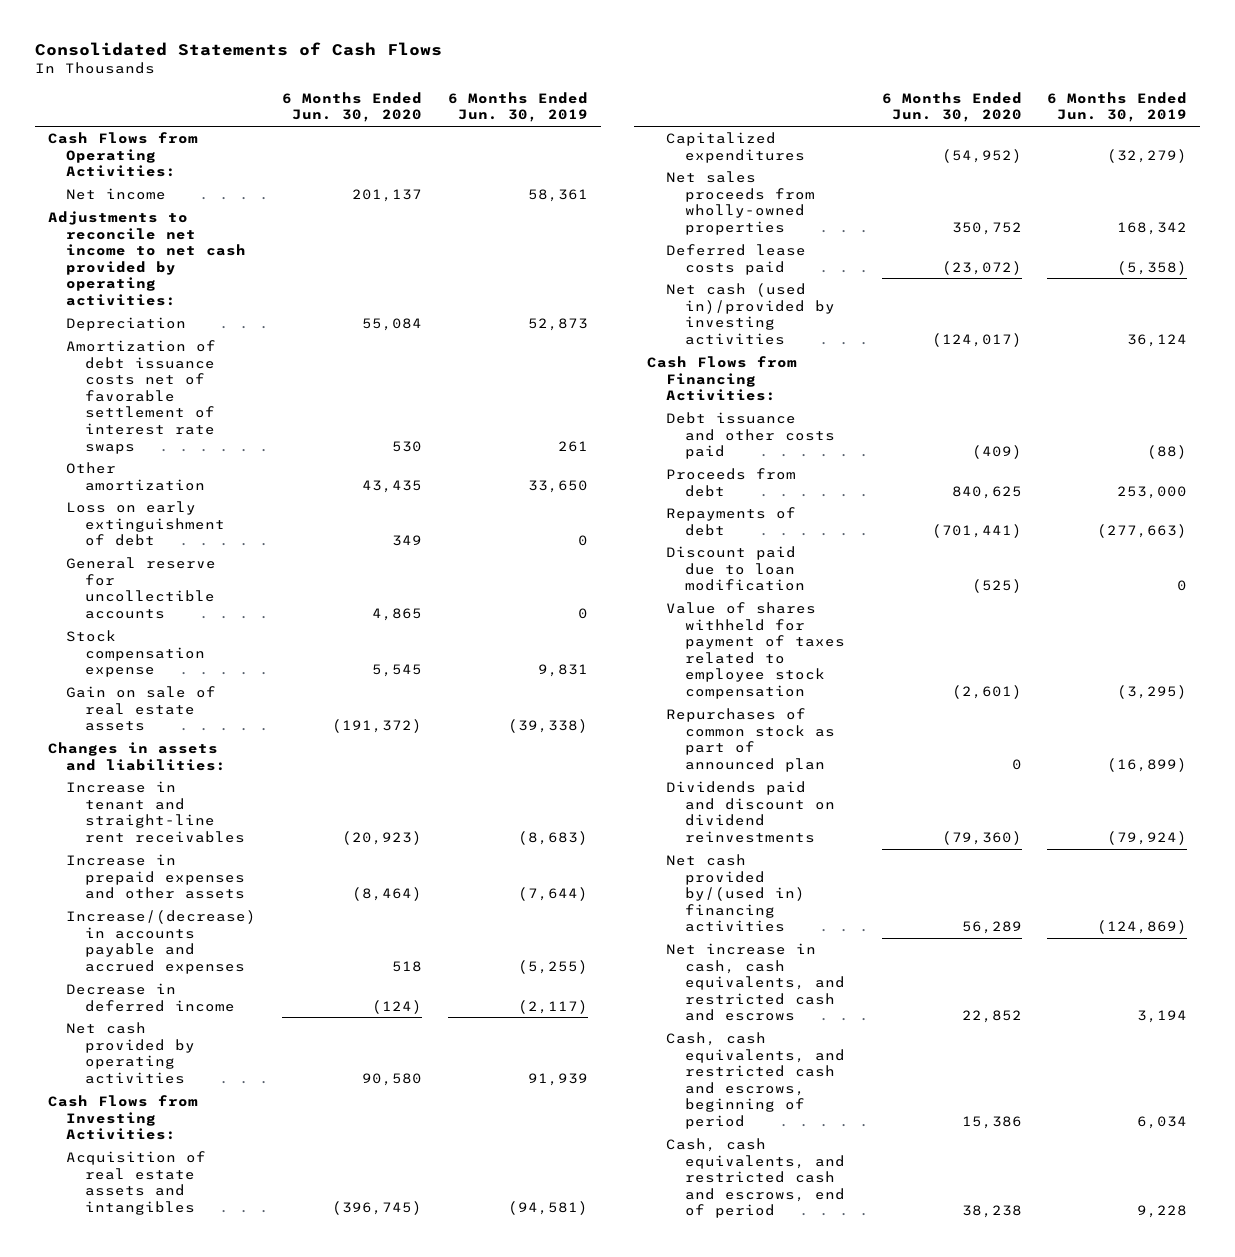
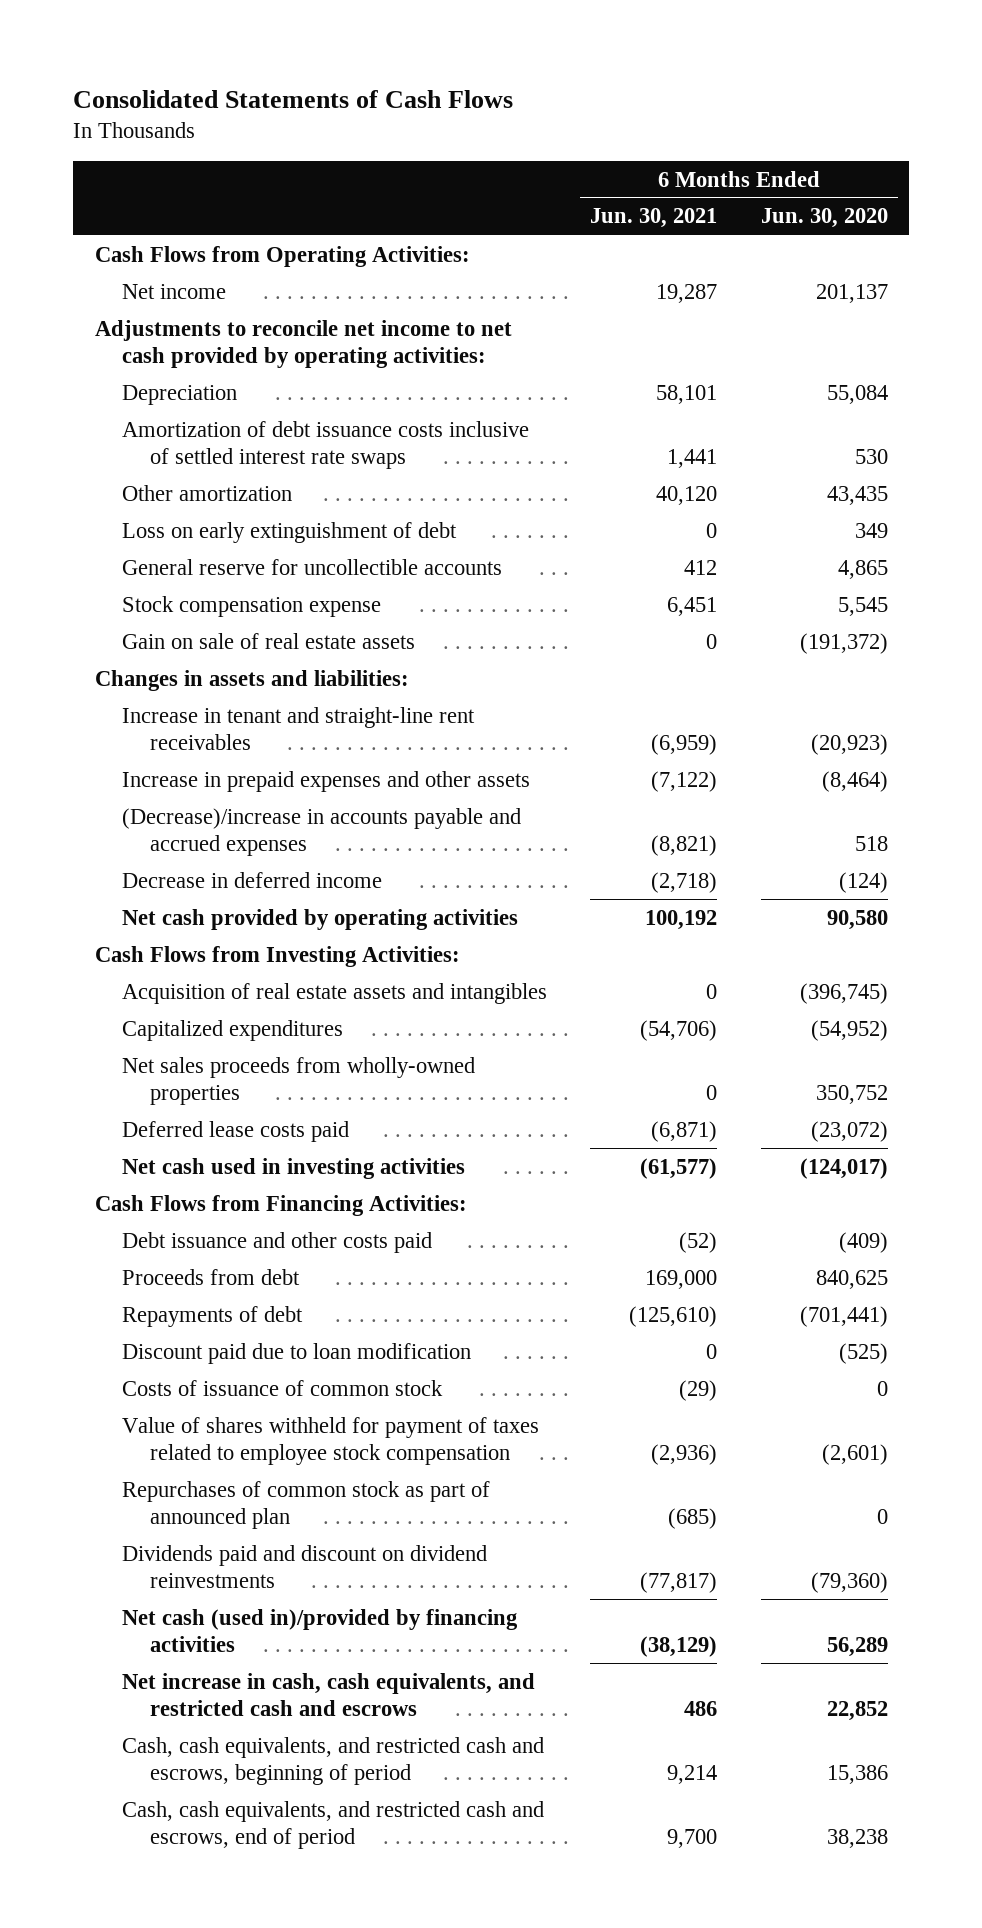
[447,91,588,123] 6 Months Ended Jun. 30, 2019 -> none
none -> [590,208,718,229] Jun. 30, 2021
[66,340,217,454] Amortization of debt issuance costs net of favorable settlement of interest rate swaps -> [122,420,530,470] Amortization of debt issuance costs inclusive of settled interest rate swaps
[66,910,257,974] Increase/(decrease) in accounts payable and accrued expenses -> [122,807,522,857] (Decrease)/increase in accounts payable and accrued expenses
[665,283,835,345] Net cash (used in)/provided by investing activities -> [122,1157,466,1179] Net cash used in investing activities
none -> [122,1379,444,1396] Costs of issuance of common stock
[665,854,805,933] Net cash provided by/(used in) financing activities -> [122,1608,519,1653] Net cash (used in)/provided by financing activities

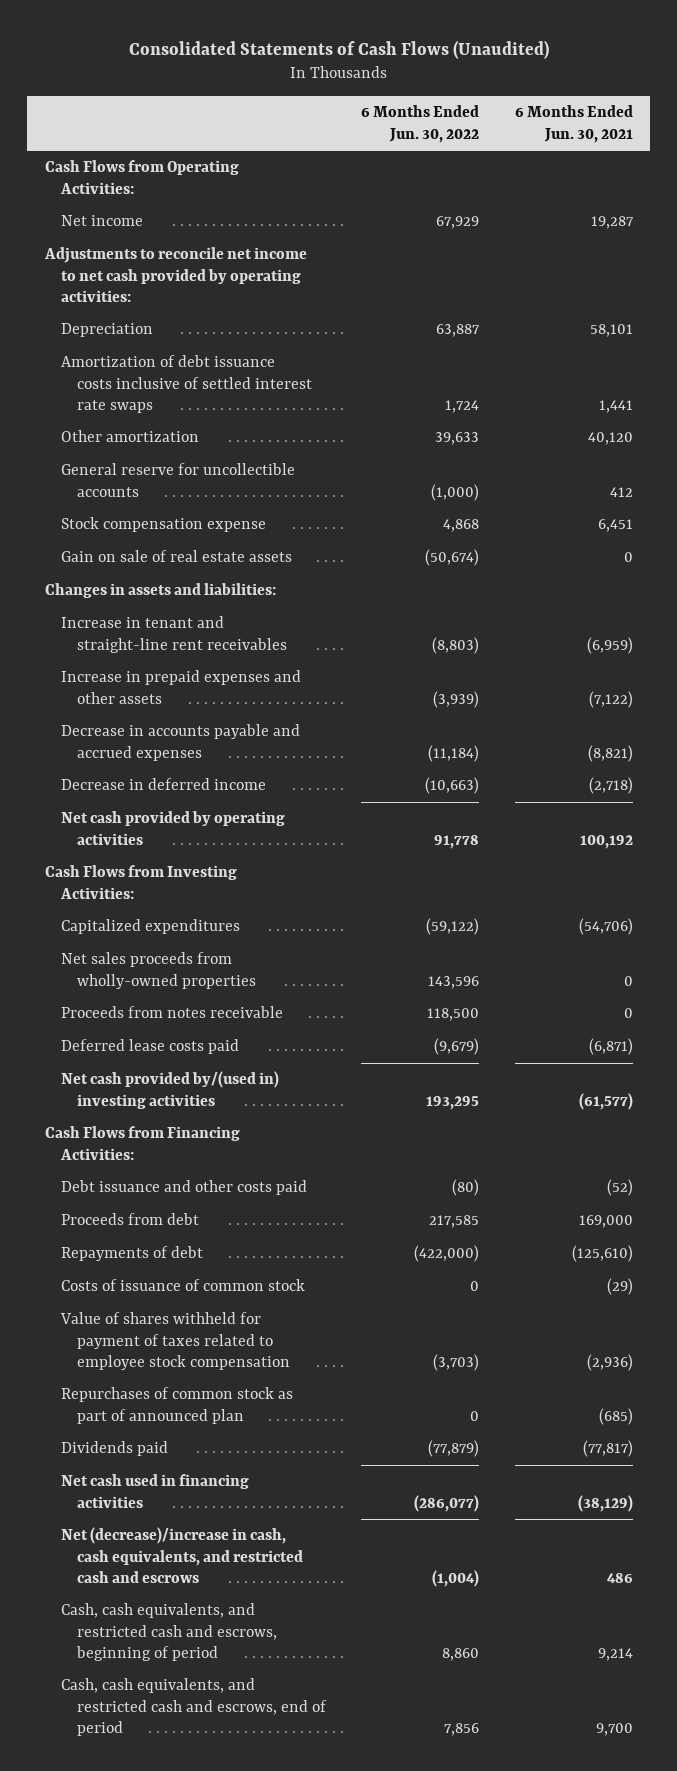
[73,90,514,109] Consolidated Statements of Cash Flows -> [128,39,549,59] Consolidated Statements of Cash Flows (Unaudited)
[760,208,888,229] Jun. 30, 2020 -> none
none -> [361,105,480,143] 6 Months Ended Jun. 30, 2022
[122,521,458,543] Loss on early extinguishment of debt -> none
[122,807,522,857] (Decrease)/increase in accounts payable and accrued expenses -> [61,724,301,761] Decrease in accounts payable and accrued expenses
[122,982,548,1004] Acquisition of real estate assets and intangibles -> none
none -> [61,1006,284,1019] Proceeds from notes receivable
[122,1157,466,1179] Net cash used in investing activities -> [61,1071,280,1109] Net cash provided by/(used in) investing activities
[122,1342,472,1364] Discount paid due to loan modification -> none
[122,1544,488,1589] Dividends paid and discount on dividend reinvestments -> [61,1441,169,1457] Dividends paid
[122,1608,519,1653] Net cash (used in)/provided by financing activities -> [61,1474,250,1508] Net cash used in financing activities
[122,1672,536,1717] Net increase in cash, cash equivalents, and restricted cash and escrows -> [61,1527,304,1583] Net (decrease)/increase in cash, cash equivalents, and restricted cash and escrows

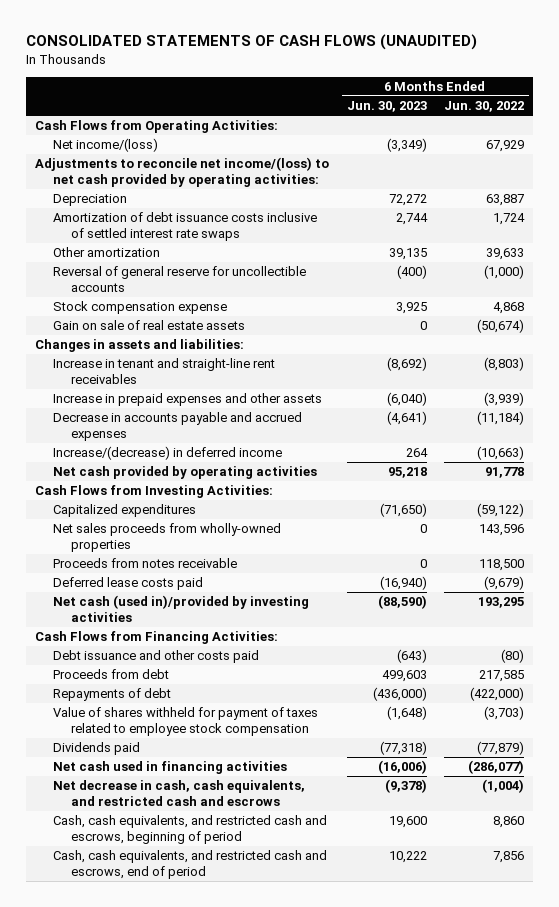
[128,39,549,59] Consolidated Statements of Cash Flows (Unaudited) -> [25,34,477,51] CONSOLIDATED STATEMENTS OF CASH FLOWS (UNAUDITED)
[514,105,633,143] 6 Months Ended Jun. 30, 2021 -> none
none -> [346,101,427,113] Jun. 30, 2023
[61,215,144,227] Net income -> [52,138,158,153] Net income/(loss)
[43,247,307,302] Adjustments to reconcile net income to net cash provided by operating activities: -> [34,157,329,187] Adjustments to reconcile net income/(loss) to net cash provided by operating activities:
[61,463,296,497] General reserve for uncollectible accounts -> [52,266,306,292] Reversal of general reserve for uncollectible accounts
[61,778,267,791] Decrease in deferred income -> [52,446,282,461] Increase/(decrease) in deferred income
[61,1071,280,1109] Net cash provided by/(used in) investing activities -> [52,595,309,622] Net cash (used in)/provided by investing activities
[61,1279,306,1292] Costs of issuance of common stock -> none
[61,1387,294,1424] Repurchases of common stock as part of announced plan -> none
[61,1527,304,1583] Net (decrease)/increase in cash, cash equivalents, and restricted cash and escrows -> [52,780,305,806] Net decrease in cash, cash equivalents, and restricted cash and escrows

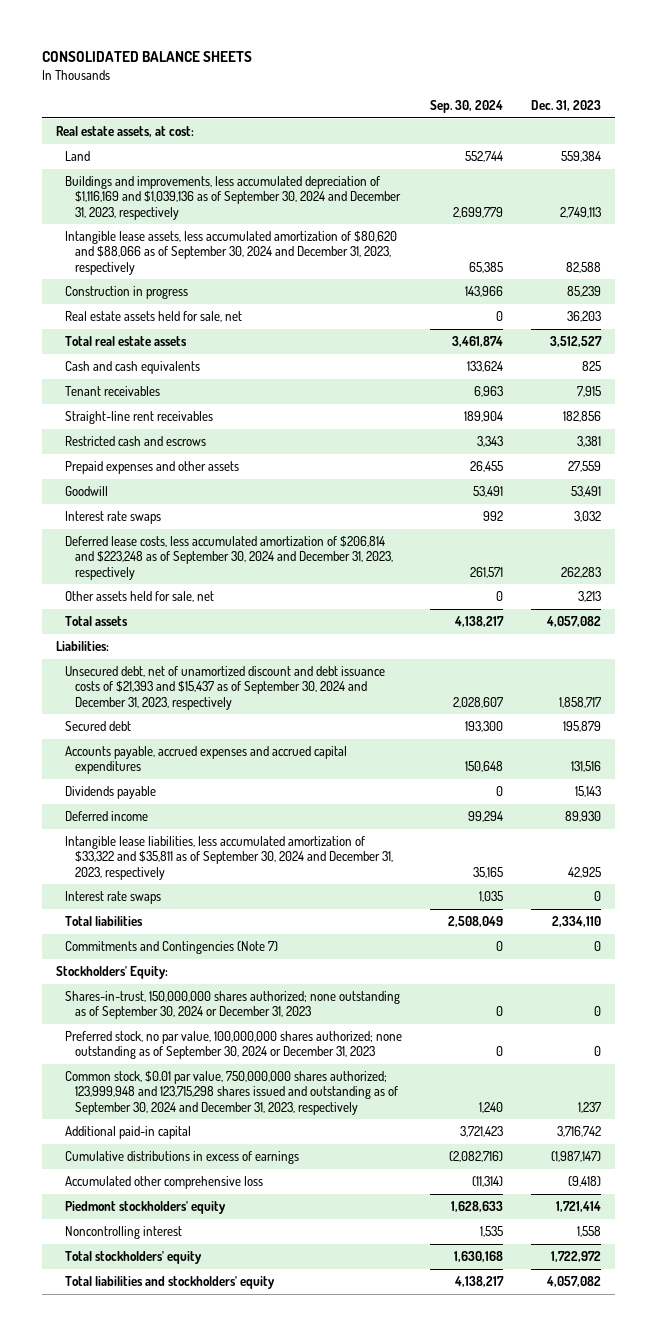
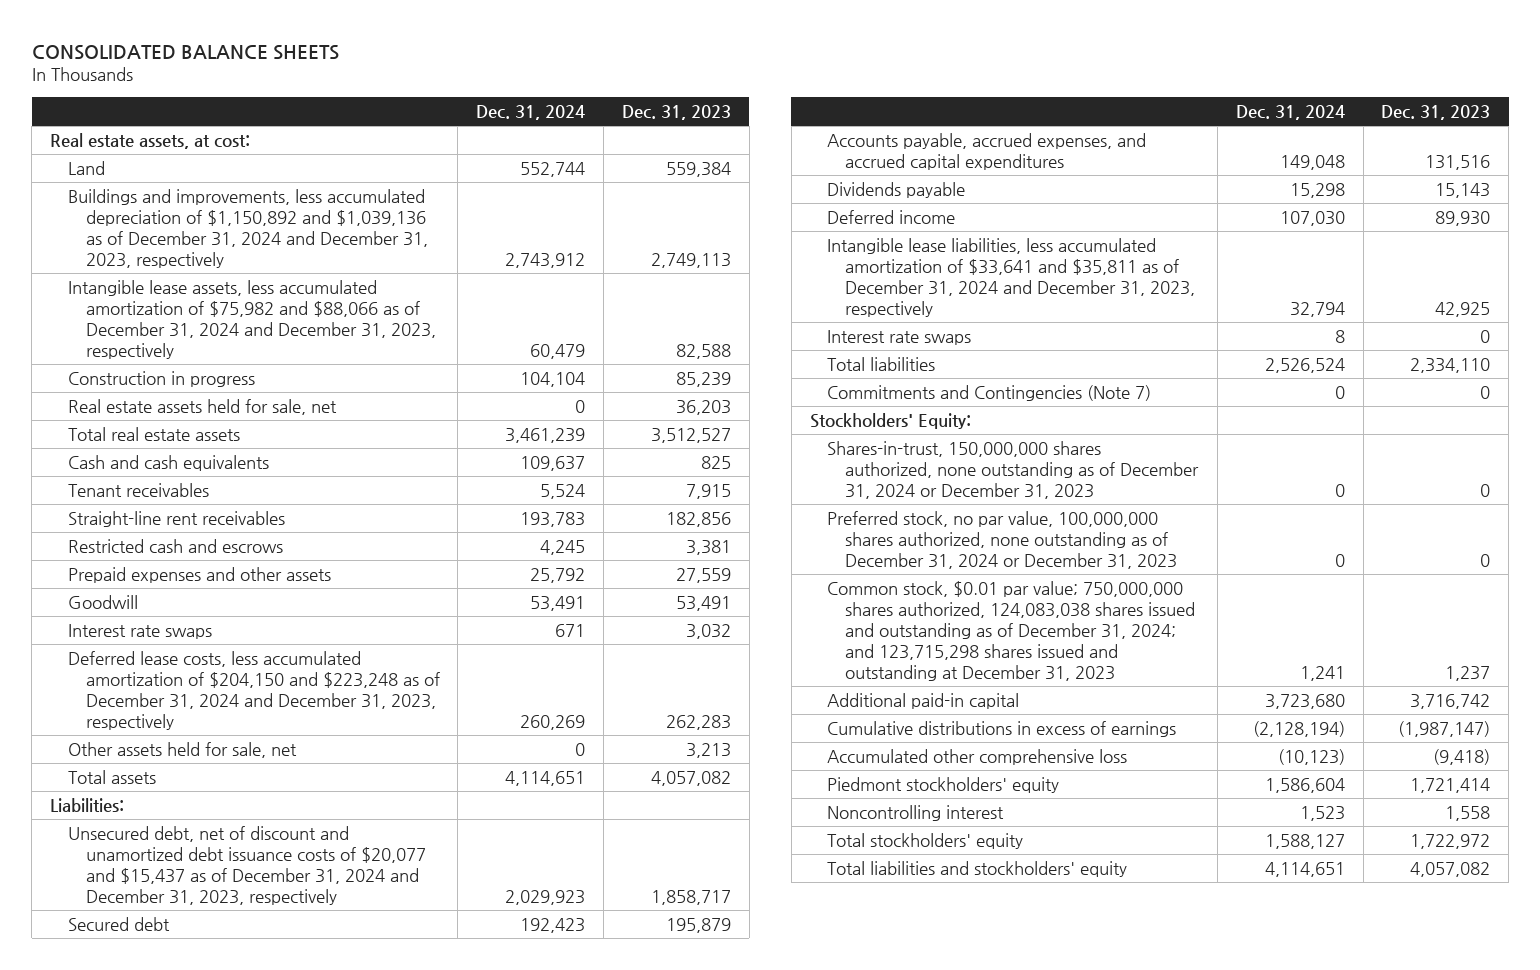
[430,100,504,114] Sep. 30, 2024 -> none
none -> [476,104,586,120] Dec. 31, 2024
[65,176,402,220] Buildings and improvements, less accumulated depreciation of $1,116,169 and $1,039,136 as of September 30, 2024 and December 31, 2023, respectively -> [67,189,428,268] Buildings and improvements, less accumulated depreciation of $1,150,892 and $1,039,136 as of December 31, 2024 and December 31, 2023, respectively
[65,231,398,275] Intangible lease assets, less accumulated amortization of $80,620 and $88,066 as of September 30, 2024 and December 31, 2023, respectively -> [67,280,436,359] Intangible lease assets, less accumulated amortization of $75,982 and $88,066 as of December 31, 2024 and December 31, 2023, respectively
[65,536,394,580] Deferred lease costs, less accumulated amortization of $206,814 and $223,248 as of September 30, 2024 and December 31, 2023, respectively -> [67,651,440,730] Deferred lease costs, less accumulated amortization of $204,150 and $223,248 as of December 31, 2024 and December 31, 2023, respectively
[65,666,386,710] Unsecured debt, net of unamortized discount and debt issuance costs of $21,393 and $15,437 as of September 30, 2024 and December 31, 2023, respectively -> [67,826,426,905] Unsecured debt, net of discount and unamortized debt issuance costs of $20,077 and $15,437 as of December 31, 2024 and December 31, 2023, respectively
[65,746,348,775] Accounts payable, accrued expenses and accrued capital expenditures -> [827,133,1147,171] Accounts payable, accrued expenses, and accrued capital expenditures
[65,836,394,880] Intangible lease liabilities, less accumulated amortization of $33,322 and $35,811 as of September 30, 2024 and December 31, 2023, respectively -> [827,238,1196,317] Intangible lease liabilities, less accumulated amortization of $33,641 and $35,811 as of December 31, 2024 and December 31, 2023, respectively
[65,991,401,1020] Shares-in-trust, 150,000,000 shares authorized; none outstanding as of September 30, 2024 or December 31, 2023 -> [827,441,1200,499] Shares-in-trust, 150,000,000 shares authorized, none outstanding as of December 31, 2024 or December 31, 2023
[65,1031,403,1060] Preferred stock, no par value, 100,000,000 shares authorized; none outstanding as of September 30, 2024 or December 31, 2023 -> [827,511,1178,569] Preferred stock, no par value, 100,000,000 shares authorized, none outstanding as of December 31, 2024 or December 31, 2023
[65,1071,399,1115] Common stock, $0.01 par value, 750,000,000 shares authorized; 123,999,948 and 123,715,298 shares issued and outstanding as of September 30, 2024 and December 31, 2023, respectively -> [827,581,1196,681] Common stock, $0.01 par value; 750,000,000 shares authorized, 124,083,038 shares issued and outstanding as of December 31, 2024; and 123,715,298 shares issued and outstanding at December 31, 2023

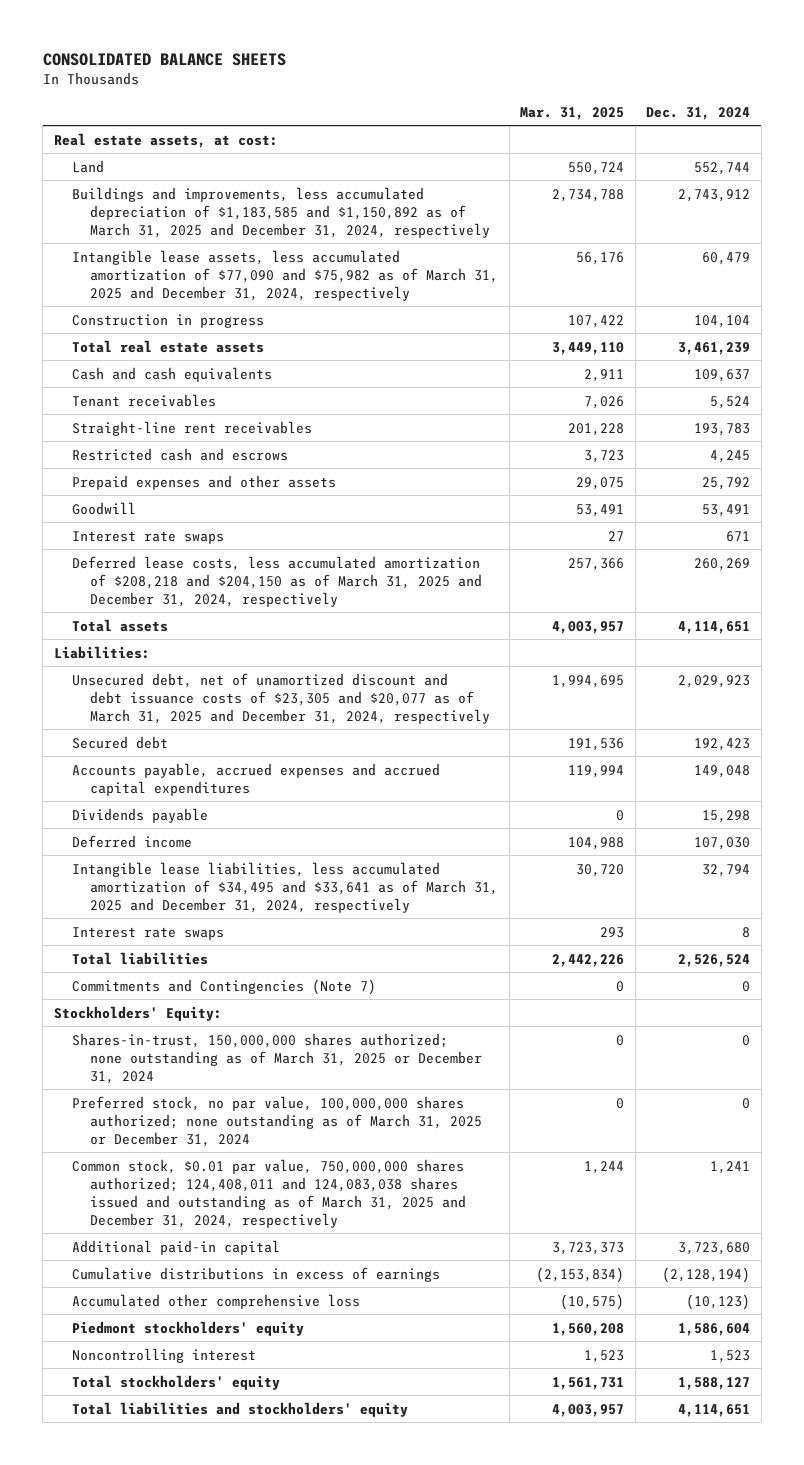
[621,104,731,120] Dec. 31, 2023 -> none
none -> [520,106,625,120] Mar. 31, 2025
[67,189,428,268] Buildings and improvements, less accumulated depreciation of $1,150,892 and $1,039,136 as of December 31, 2024 and December 31, 2023, respectively -> [71,186,491,238] Buildings and improvements, less accumulated depreciation of $1,183,585 and $1,150,892 as of March 31, 2025 and December 31, 2024, respectively
[67,280,436,359] Intangible lease assets, less accumulated amortization of $75,982 and $88,066 as of December 31, 2024 and December 31, 2023, respectively -> [71,249,499,301] Intangible lease assets, less accumulated amortization of $77,090 and $75,982 as of March 31, 2025 and December 31, 2024, respectively
[67,399,337,416] Real estate assets held for sale, net -> none
[67,742,297,759] Other assets held for sale, net -> none
[67,651,440,730] Deferred lease costs, less accumulated amortization of $204,150 and $223,248 as of December 31, 2024 and December 31, 2023, respectively -> [71,555,483,607] Deferred lease costs, less accumulated amortization of $208,218 and $204,150 as of March 31, 2025 and December 31, 2024, respectively
[67,826,426,905] Unsecured debt, net of discount and unamortized debt issuance costs of $20,077 and $15,437 as of December 31, 2024 and December 31, 2023, respectively -> [71,672,491,724] Unsecured debt, net of unamortized discount and debt issuance costs of $23,305 and $20,077 as of March 31, 2025 and December 31, 2024, respectively
[827,133,1147,171] Accounts payable, accrued expenses, and accrued capital expenditures -> [71,762,440,796] Accounts payable, accrued expenses and accrued capital expenditures
[827,238,1196,317] Intangible lease liabilities, less accumulated amortization of $33,641 and $35,811 as of December 31, 2024 and December 31, 2023, respectively -> [71,861,499,913] Intangible lease liabilities, less accumulated amortization of $34,495 and $33,641 as of March 31, 2025 and December 31, 2024, respectively
[827,441,1200,499] Shares-in-trust, 150,000,000 shares authorized, none outstanding as of December 31, 2024 or December 31, 2023 -> [71,1032,483,1084] Shares-in-trust, 150,000,000 shares authorized; none outstanding as of March 31, 2025 or December 31, 2024
[827,511,1178,569] Preferred stock, no par value, 100,000,000 shares authorized, none outstanding as of December 31, 2024 or December 31, 2023 -> [71,1095,483,1147] Preferred stock, no par value, 100,000,000 shares authorized; none outstanding as of March 31, 2025 or December 31, 2024
[827,581,1196,681] Common stock, $0.01 par value; 750,000,000 shares authorized, 124,083,038 shares issued and outstanding as of December 31, 2024; and 123,715,298 shares issued and outstanding at December 31, 2023 -> [71,1158,467,1228] Common stock, $0.01 par value, 750,000,000 shares authorized; 124,408,011 and 124,083,038 shares issued and outstanding as of March 31, 2025 and December 31, 2024, respectively

